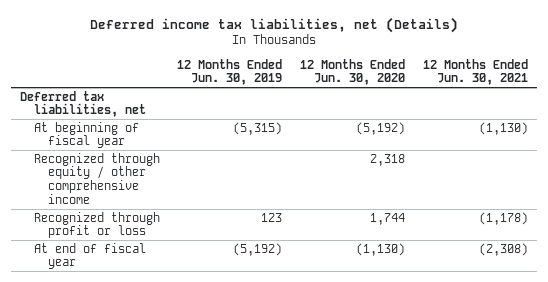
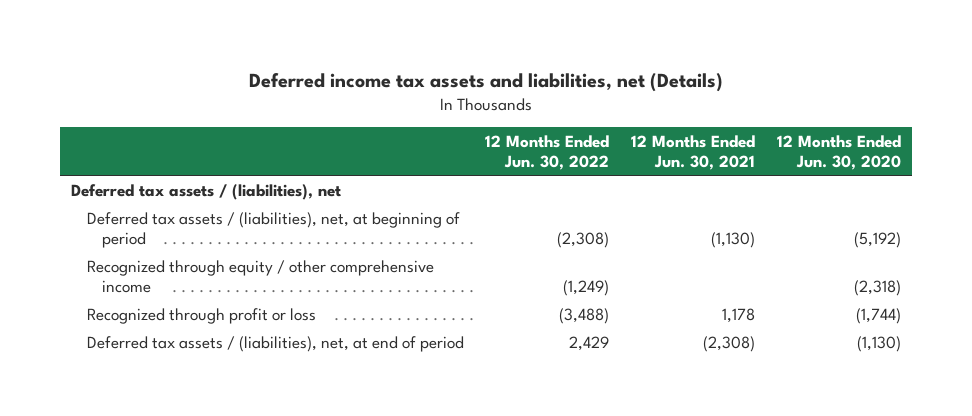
[89,16,458,33] Deferred income tax liabilities, net (Details) -> [248,72,723,92] Deferred income tax assets and liabilities, net (Details)
[177,58,283,86] 12 Months Ended Jun. 30, 2019 -> none
none -> [485,134,610,170] 12 Months Ended Jun. 30, 2022
[19,90,146,118] Deferred tax liabilities, net -> [70,183,341,200] Deferred tax assets / (liabilities), net
[33,121,139,149] At beginning of fiscal year -> [86,211,460,248] Deferred tax assets / (liabilities), net, at beginning of period
[370,153,406,166] 2,318 -> [853,279,901,296] (2,318)
[370,212,406,225] 1,744 -> [855,307,901,324] (1,744)
[478,211,528,225] (1,178) -> [721,307,755,323] 1,178
[33,242,146,270] At end of fiscal year -> [86,335,464,352] Deferred tax assets / (liabilities), net, at end of period

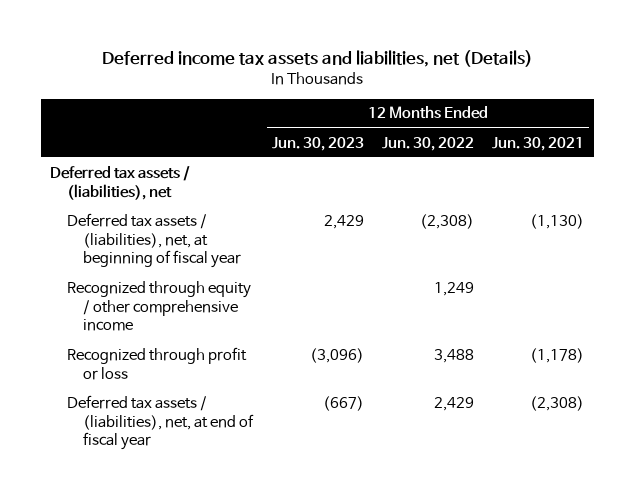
[776,134,901,170] 12 Months Ended Jun. 30, 2020 -> none
none -> [271,136,364,151] Jun. 30, 2023
[86,211,460,248] Deferred tax assets / (liabilities), net, at beginning of period -> [66,212,242,269] Deferred tax assets / (liabilities), net, at beginning of fiscal year
[563,279,610,296] (1,249) -> [433,281,474,296] 1,249
[559,307,610,324] (3,488) -> [433,348,474,363] 3,488
[721,307,755,323] 1,178 -> [530,347,585,363] (1,178)
[86,335,464,352] Deferred tax assets / (liabilities), net, at end of period -> [66,394,255,451] Deferred tax assets / (liabilities), net, at end of fiscal year

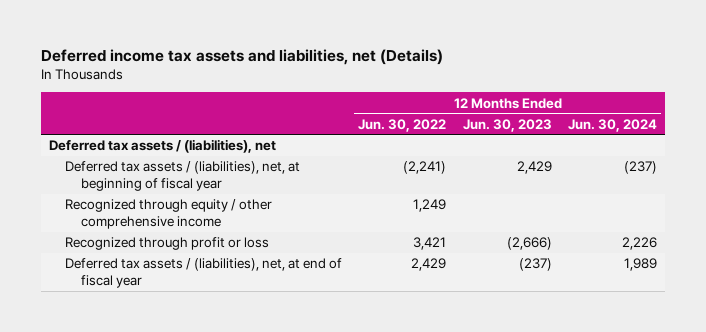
[492,136,585,151] Jun. 30, 2021 -> none
none -> [567,118,657,132] Jun. 30, 2024
[419,213,474,229] (2,308) -> [403,161,447,175] (2,241)
[309,347,364,363] (3,096) -> [506,237,552,251] (2,666)
[433,348,474,363] 3,488 -> [413,237,447,251] 3,421
[322,395,364,411] (667) -> [518,258,552,272] (237)

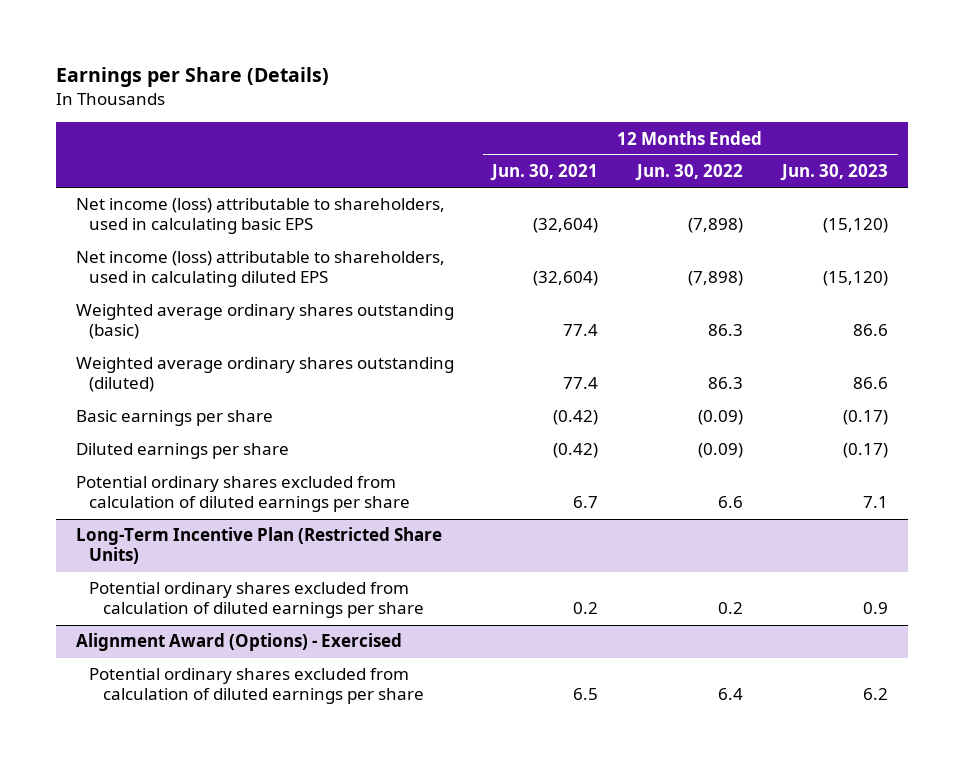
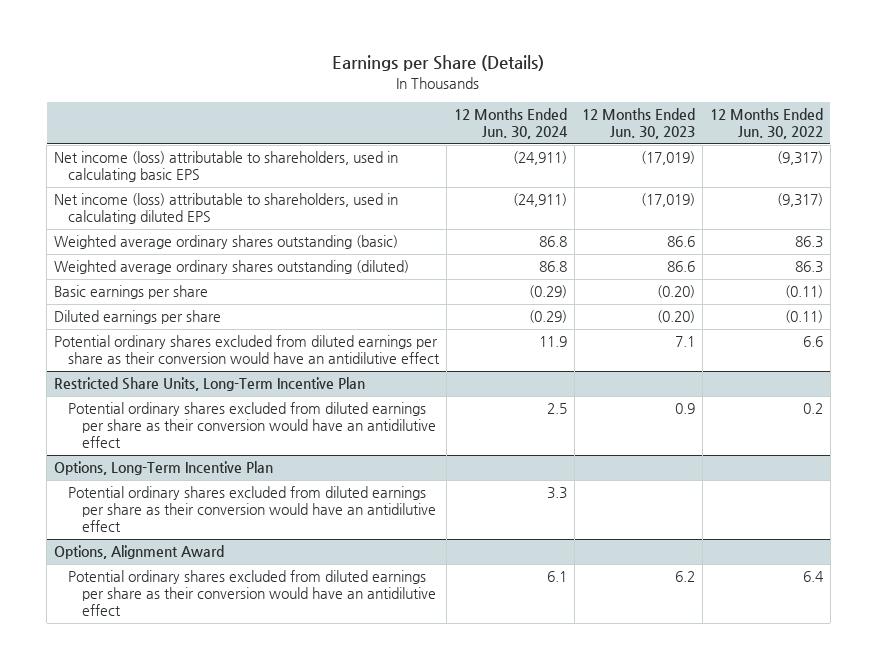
[490,164,599,182] Jun. 30, 2021 -> none
none -> [453,108,568,140] 12 Months Ended Jun. 30, 2024
[688,218,744,234] (7,898) -> [776,151,823,166] (9,317)
[823,218,889,234] (15,120) -> [640,151,695,166] (17,019)
[688,271,744,287] (7,898) -> [776,193,823,208] (9,317)
[823,271,889,287] (15,120) -> [640,193,695,208] (17,019)
[89,582,424,619] Potential ordinary shares excluded from calculation of diluted earnings per share -> none
[698,410,744,426] (0.09) -> [784,285,823,299] (0.11)
[843,410,889,426] (0.17) -> [656,285,695,299] (0.20)
[698,443,744,459] (0.09) -> [784,310,823,324] (0.11)
[843,443,889,459] (0.17) -> [656,310,695,324] (0.20)
[75,476,411,513] Potential ordinary shares excluded from calculation of diluted earnings per share -> [54,335,440,365] Potential ordinary shares excluded from diluted earnings per share as their conversion would have an antidilutive effect
[75,527,442,565] Long-Term Incentive Plan (Restricted Share Units) -> [54,377,366,392] Restricted Share Units, Long-Term Incentive Plan
none -> [67,402,436,449] Potential ordinary shares excluded from diluted earnings per share as their conversion would have an antidilutive effect
none -> [54,461,274,476] Options, Long-Term Incentive Plan
none -> [67,486,436,533] Potential ordinary shares excluded from diluted earnings per share as their conversion would have an antidilutive effect
[75,633,402,652] Alignment Award (Options) - Exercised -> [54,545,225,560] Options, Alignment Award
[89,668,424,705] Potential ordinary shares excluded from calculation of diluted earnings per share -> [67,570,436,617] Potential ordinary shares excluded from diluted earnings per share as their conversion would have an antidilutive effect

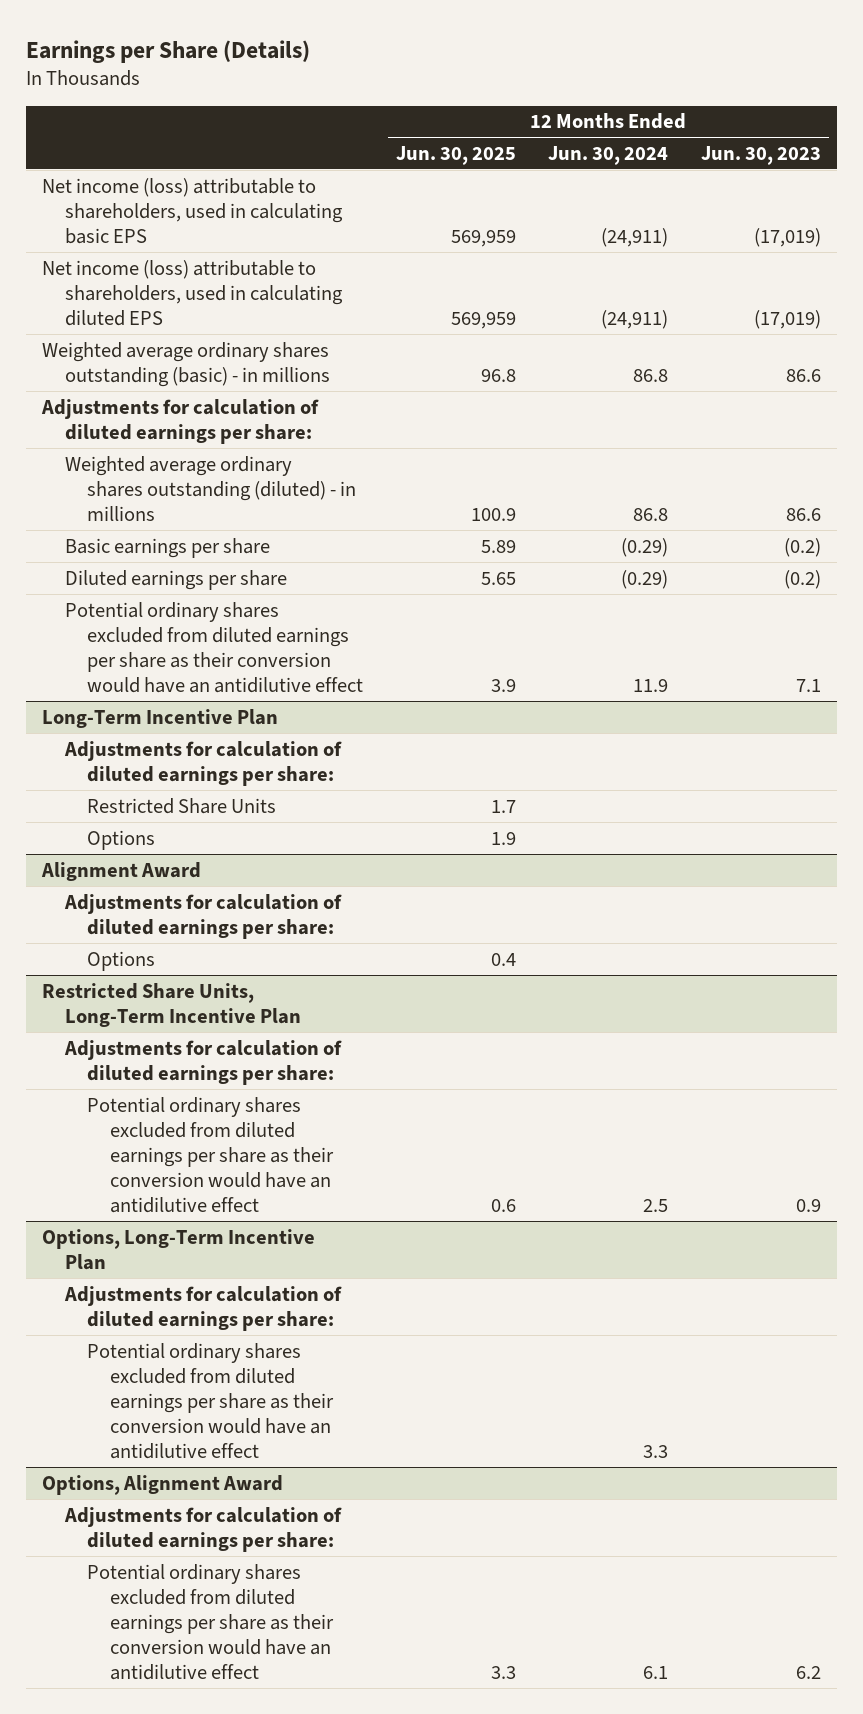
[709,108,823,140] 12 Months Ended Jun. 30, 2022 -> none
none -> [395,145,516,165] Jun. 30, 2025
[54,235,399,250] Weighted average ordinary shares outstanding (basic) -> [42,341,330,387] Weighted average ordinary shares outstanding (basic) - in millions
none -> [41,398,320,444] Adjustments for calculation of diluted earnings per share:
[54,260,410,275] Weighted average ordinary shares outstanding (diluted) -> [64,455,357,521] Weighted average ordinary shares outstanding (diluted) - in millions
[656,285,695,299] (0.20) -> [783,537,821,557] (0.2)
[656,310,695,324] (0.20) -> [783,569,821,589] (0.2)
none -> [42,708,279,728] Long-Term Incentive Plan
none -> [63,740,342,786] Adjustments for calculation of diluted earnings per share:
none -> [87,797,277,814] Restricted Share Units
none -> [87,829,156,850] Options
none -> [41,861,202,881] Alignment Award
none -> [63,893,342,939] Adjustments for calculation of diluted earnings per share:
none -> [87,950,156,971] Options
none -> [63,1039,342,1085] Adjustments for calculation of diluted earnings per share:
none -> [63,1285,342,1331] Adjustments for calculation of diluted earnings per share:
none -> [63,1506,342,1552] Adjustments for calculation of diluted earnings per share:

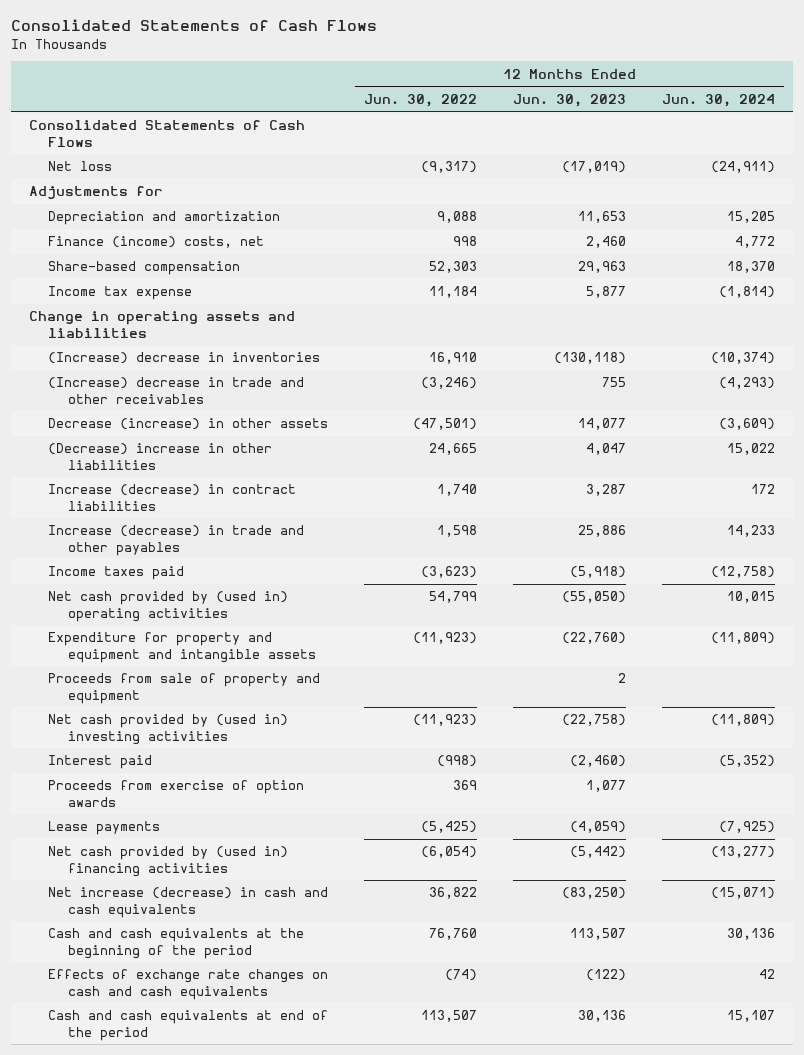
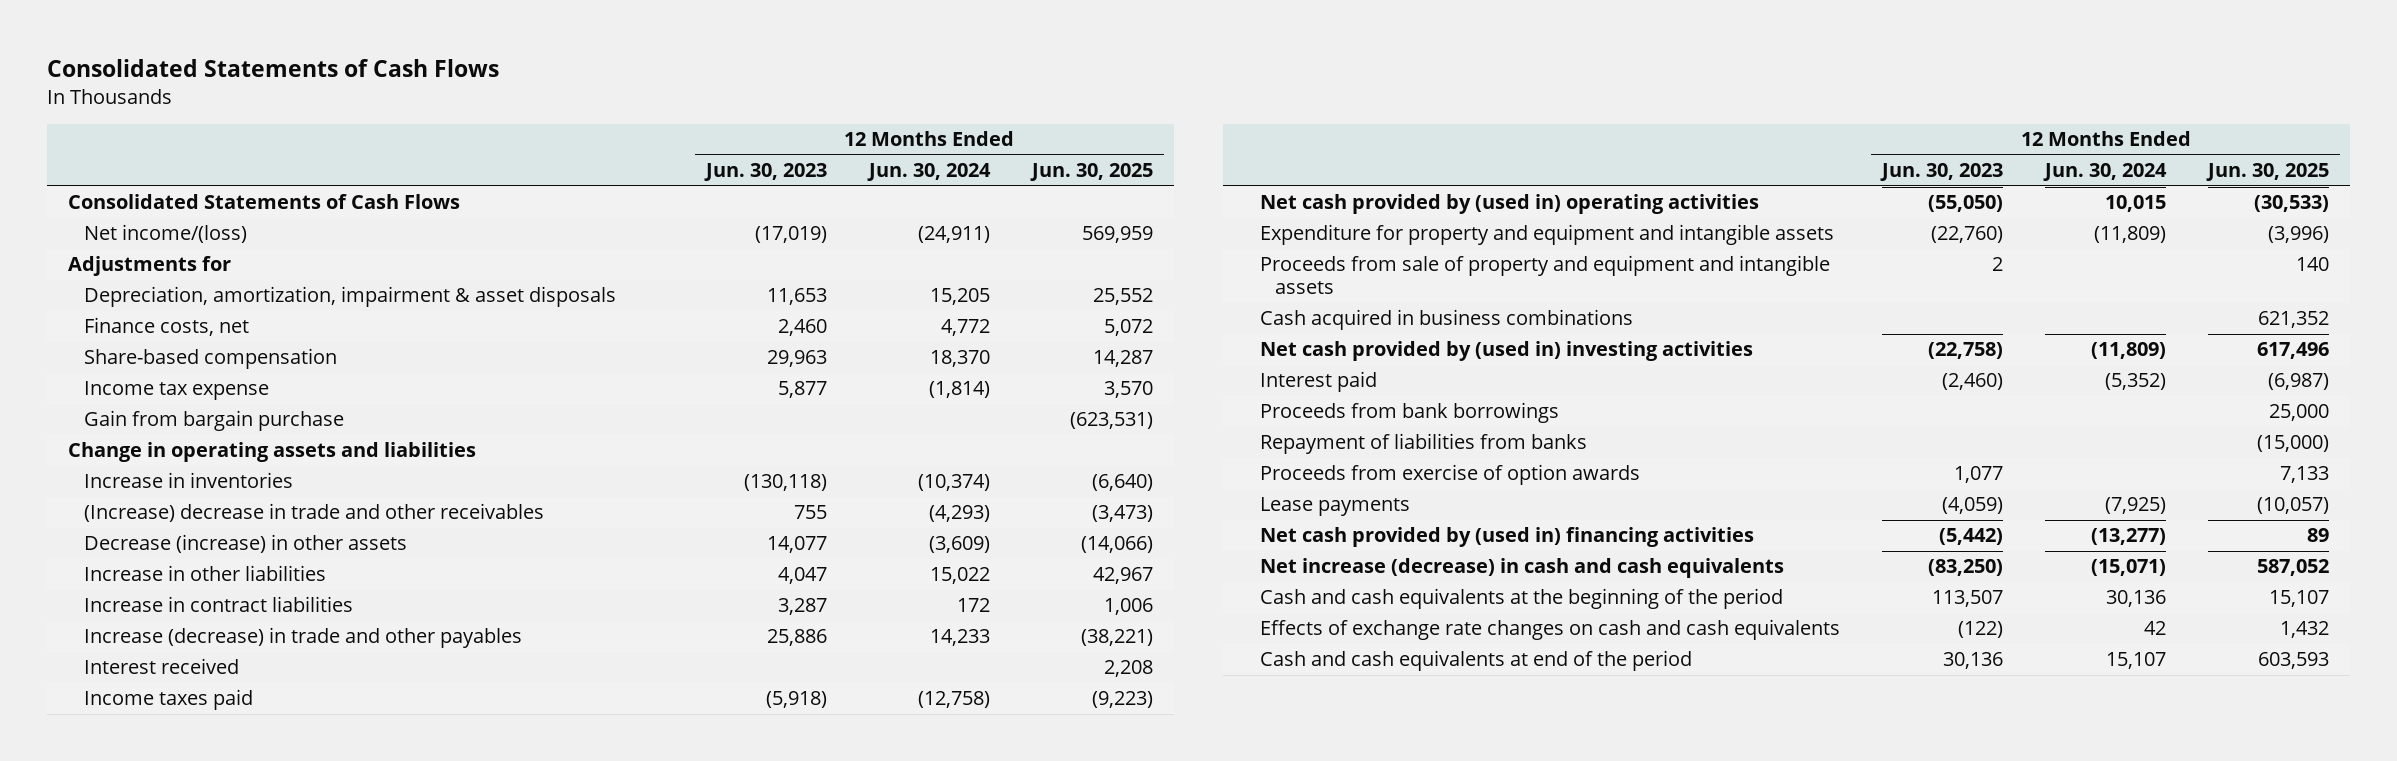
[364,93,478,107] Jun. 30, 2022 -> none
none -> [1030,163,1154,182] Jun. 30, 2025
[48,161,113,172] Net loss -> [83,224,247,244] Net income/(loss)
[48,211,281,226] Depreciation and amortization -> [83,286,616,308] Depreciation, amortization, impairment & asset disposals
[48,236,265,249] Finance (income) costs, net -> [83,317,249,337] Finance costs, net
none -> [83,410,344,432] Gain from bargain purchase
[48,352,321,365] (Increase) decrease in inventories -> [83,472,293,489] Increase in inventories
[48,443,273,470] (Decrease) increase in other liabilities -> [83,565,326,582] Increase in other liabilities
[48,484,297,511] Increase (decrease) in contract liabilities -> [83,596,353,613] Increase in contract liabilities
none -> [83,658,239,675] Interest received
[48,673,321,704] Proceeds from sale of property and equipment -> [1259,255,1830,295] Proceeds from sale of property and equipment and intangible assets
none -> [1259,309,1633,331] Cash acquired in business combinations
none -> [1259,402,1559,424] Proceeds from bank borrowings
none -> [1259,433,1587,455] Repayment of liabilities from banks

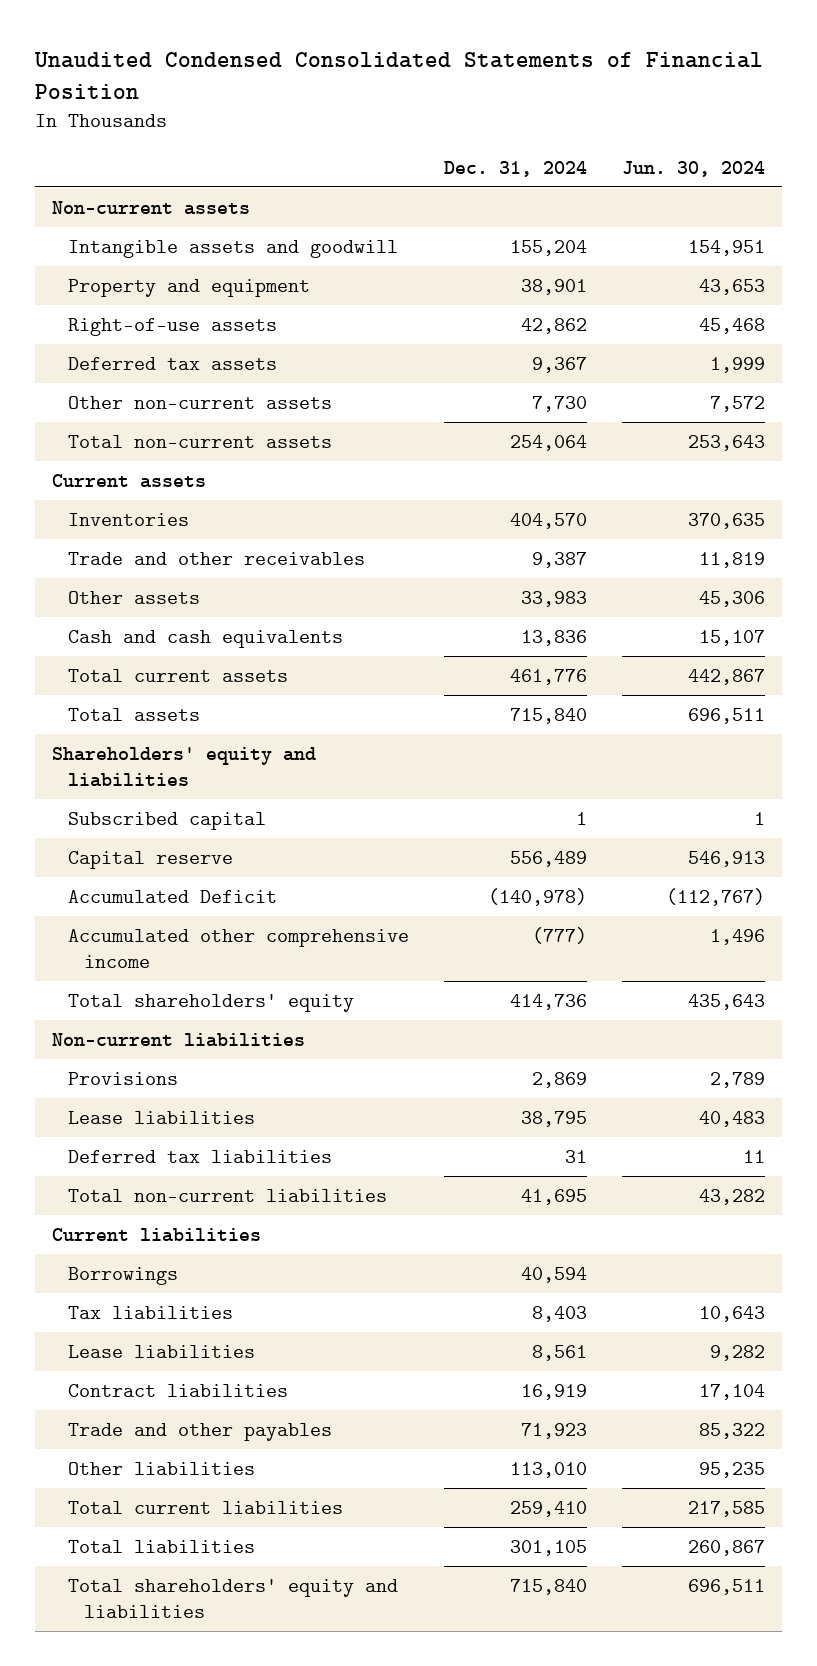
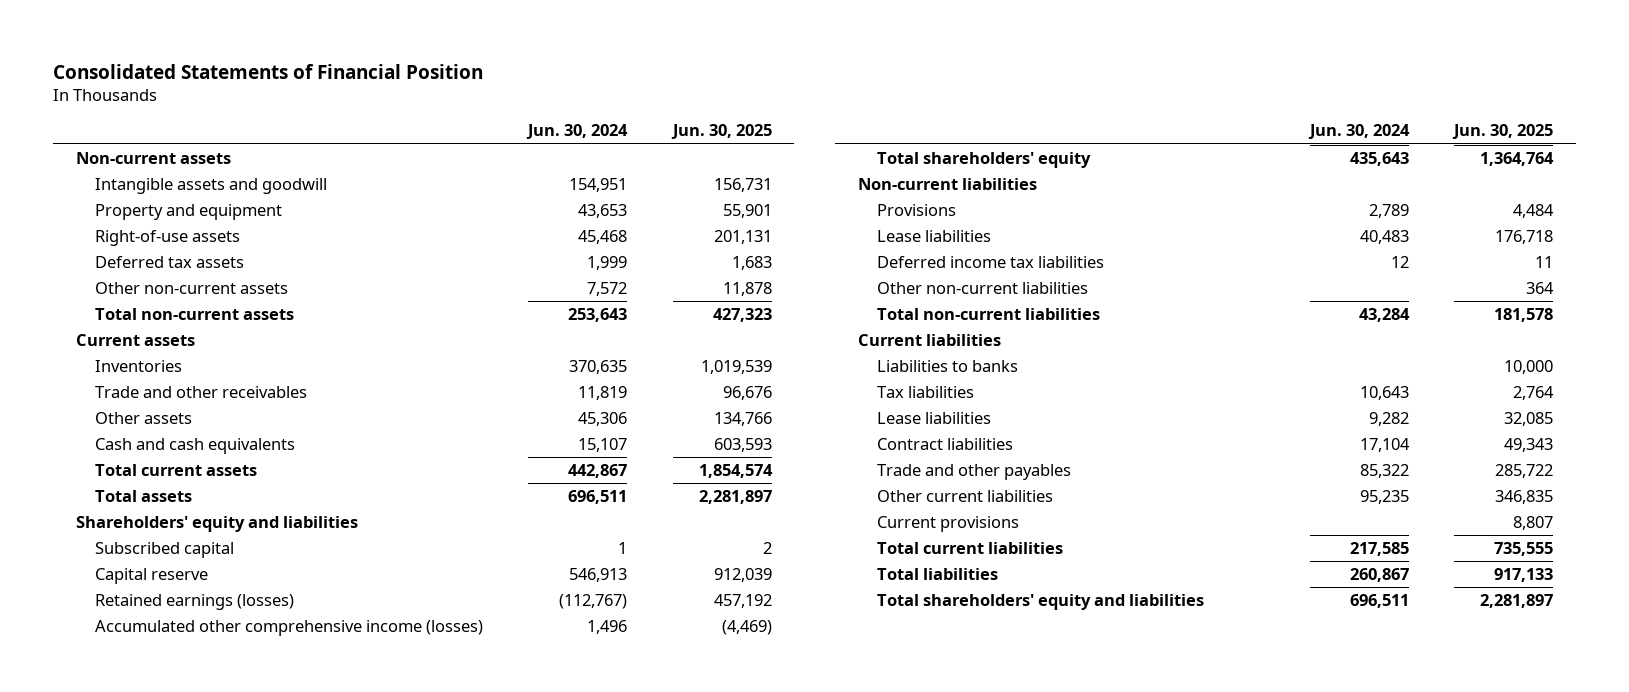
[33,52,763,100] Unaudited Condensed Consolidated Statements of Financial Position -> [53,63,484,79] Consolidated Statements of Financial Position
[444,160,588,177] Dec. 31, 2024 -> none
none -> [670,124,772,140] Jun. 30, 2025
[68,889,278,903] Accumulated Deficit -> [95,594,295,611] Retained earnings (losses)
[68,928,410,968] Accumulated other comprehensive income -> [95,620,484,637] Accumulated other comprehensive income (losses)
[68,1149,333,1163] Deferred tax liabilities -> [876,256,1104,269] Deferred income tax liabilities
[742,1149,765,1163] 11 -> [1390,256,1409,269] 12
none -> [876,282,1088,295] Other non-current liabilities
[698,1188,765,1205] 43,282 -> [1358,308,1410,323] 43,284
[68,1266,179,1285] Borrowings -> none
none -> [876,360,1018,373] Liabilities to banks
[68,1461,256,1475] Other liabilities -> [876,490,1053,503] Other current liabilities
none -> [876,516,1019,533] Current provisions

